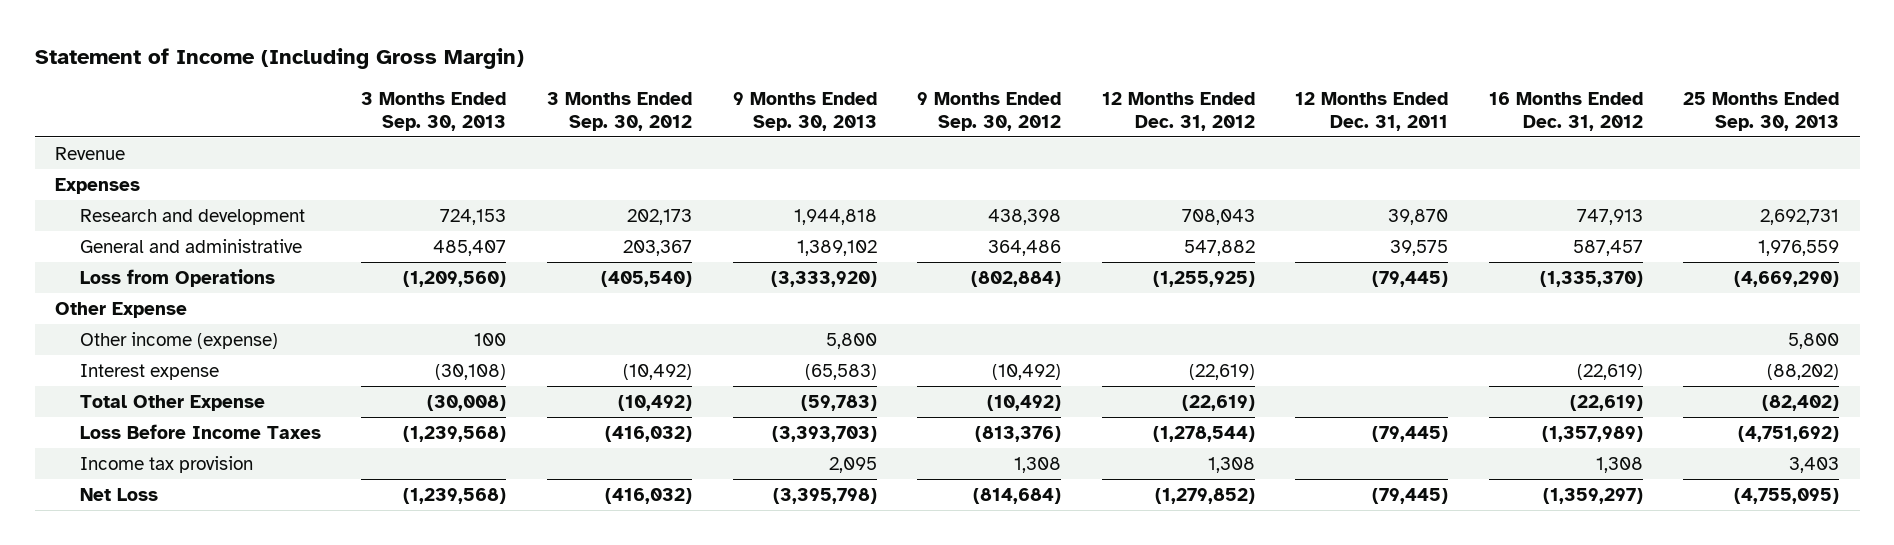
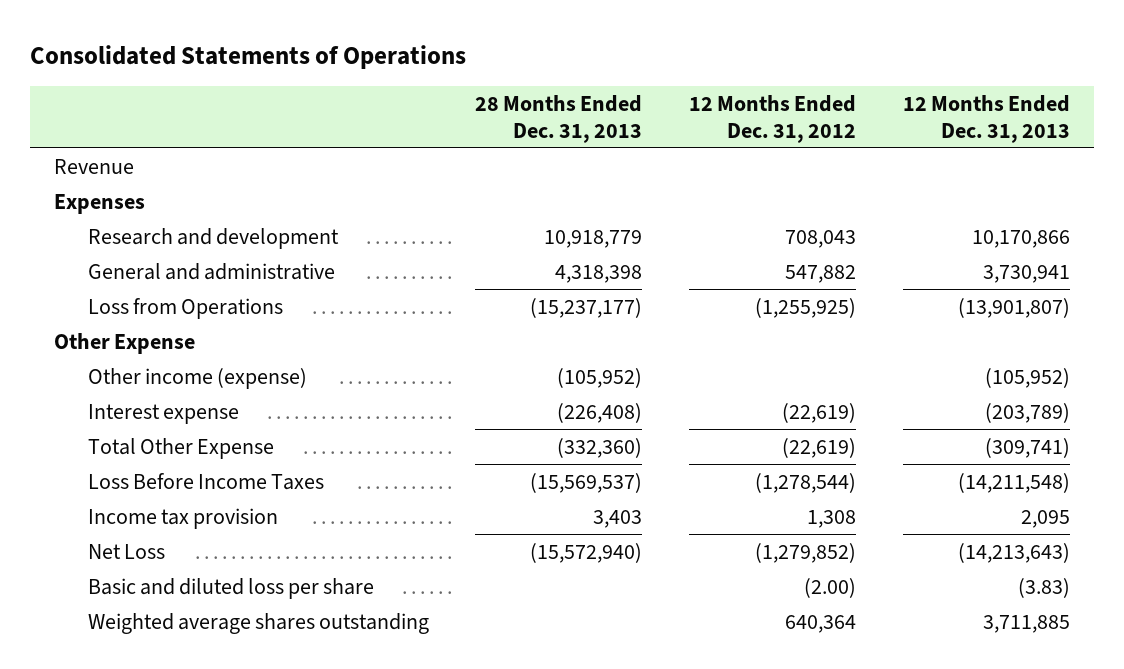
[34,48,524,70] Statement of Income (Including Gross Margin) -> [30,45,467,70] Consolidated Statements of Operations
[361,92,507,132] 3 Months Ended Sep. 30, 2013 -> none
[547,92,693,132] 3 Months Ended Sep. 30, 2012 -> none
[732,92,877,132] 9 Months Ended Sep. 30, 2013 -> none
[917,92,1062,132] 9 Months Ended Sep. 30, 2012 -> none
[1295,92,1449,132] 12 Months Ended Dec. 31, 2011 -> none
[1488,92,1643,132] 16 Months Ended Dec. 31, 2012 -> none
[1683,92,1840,132] 25 Months Ended Sep. 30, 2013 -> none
none -> [475,94,643,143] 28 Months Ended Dec. 31, 2013
none -> [903,94,1071,143] 12 Months Ended Dec. 31, 2013
none -> [87,577,374,599] Basic and diluted loss per share
none -> [87,612,429,634] Weighted average shares outstanding

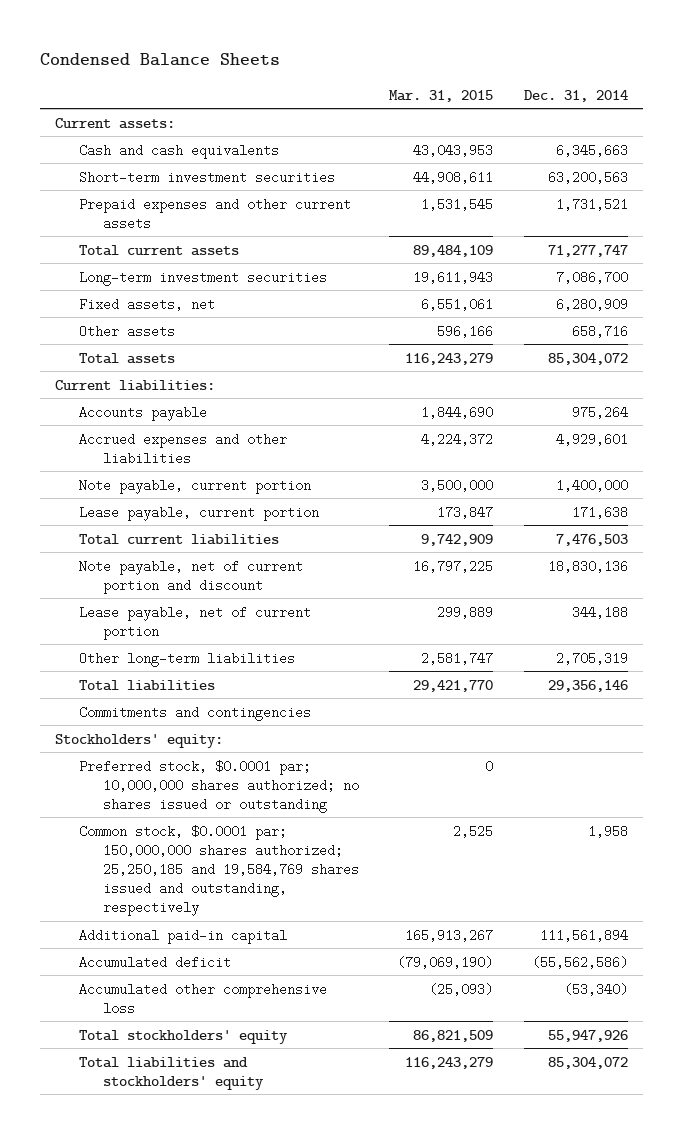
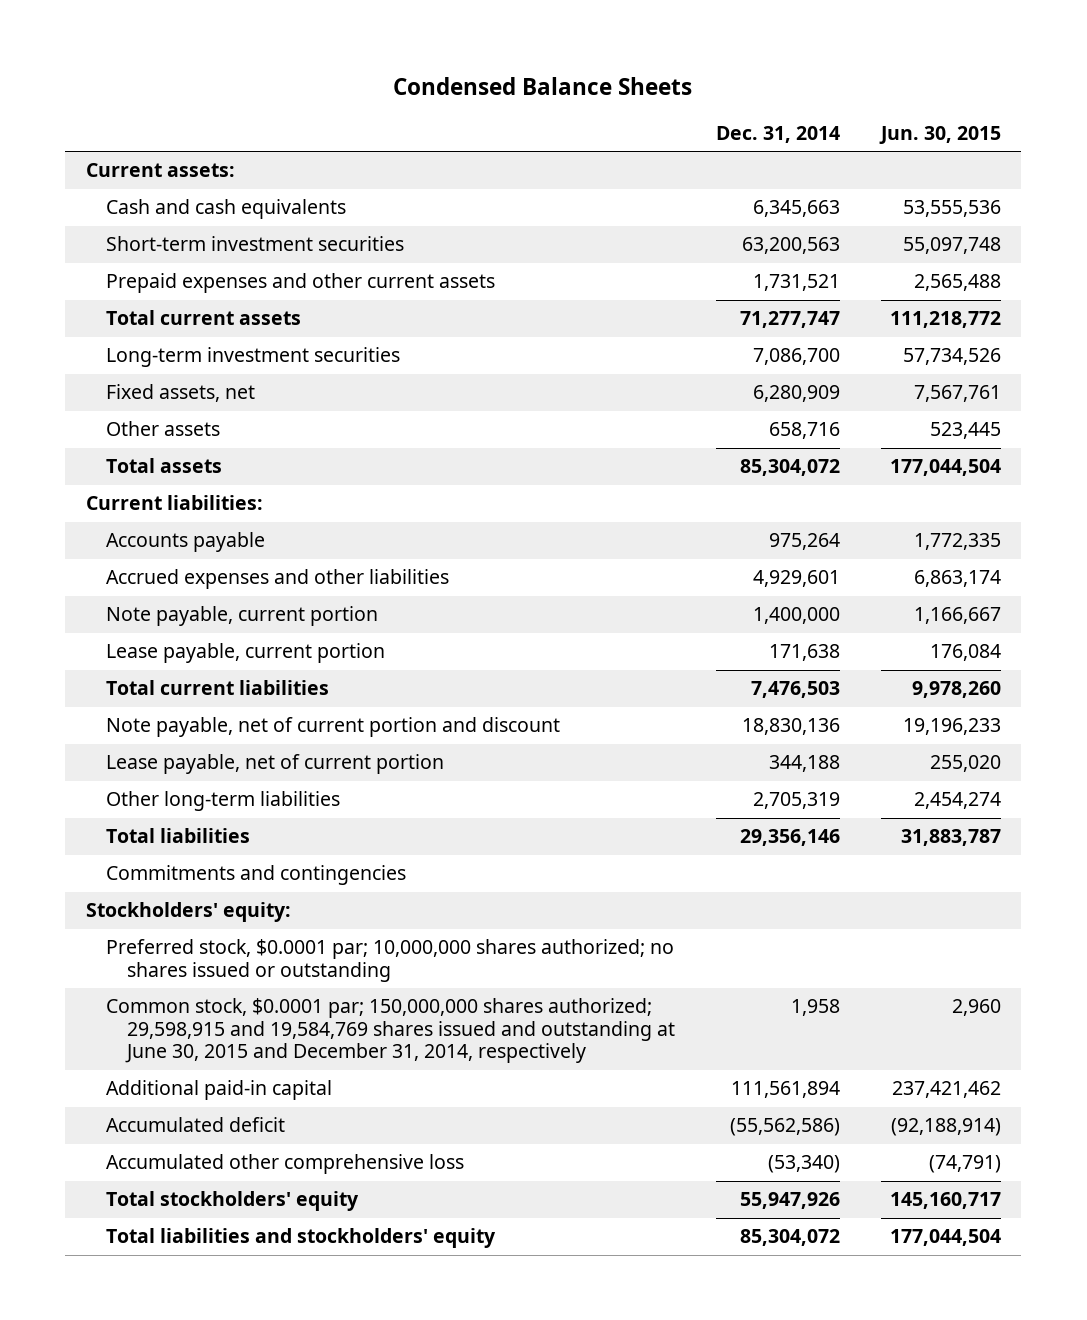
[389,89,494,102] Mar. 31, 2015 -> none
none -> [878,125,1001,144] Jun. 30, 2015
[78,824,359,916] Common stock, $0.0001 par; 150,000,000 shares authorized; 25,250,185 and 19,584,769 shares issued and outstanding, respectively -> [106,998,676,1064] Common stock, $0.0001 par; 150,000,000 shares authorized; 29,598,915 and 19,584,769 shares issued and outstanding at June 30, 2015 and December 31, 2014, respectively

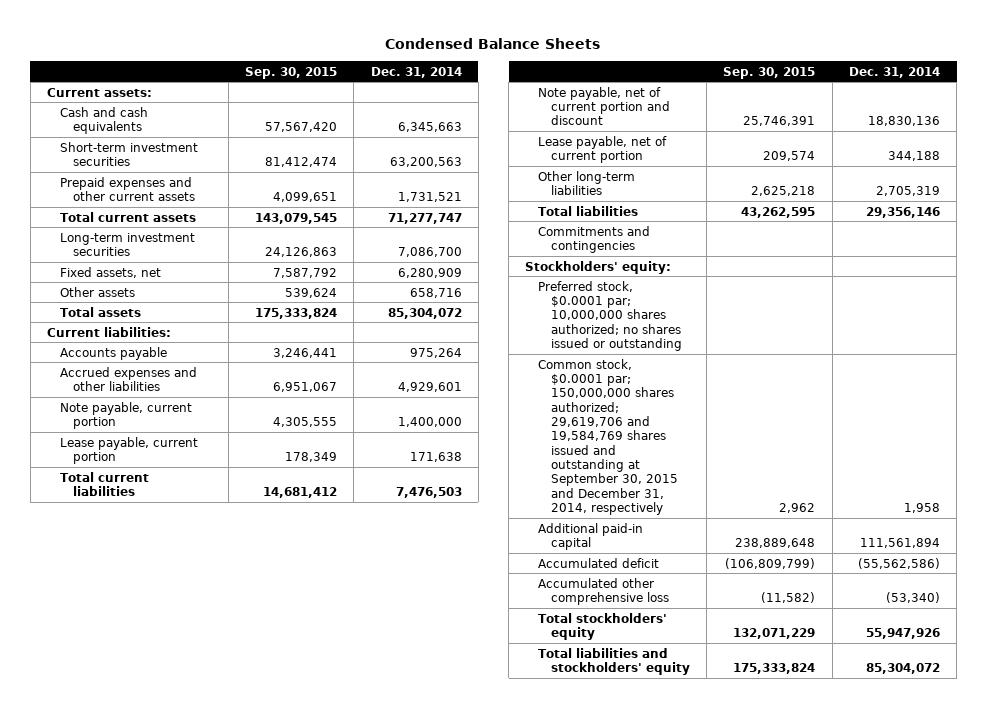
[878,125,1001,144] Jun. 30, 2015 -> none
none -> [245,66,338,79] Sep. 30, 2015
[106,998,676,1064] Common stock, $0.0001 par; 150,000,000 shares authorized; 29,598,915 and 19,584,769 shares issued and outstanding at June 30, 2015 and December 31, 2014, respectively -> [538,358,678,515] Common stock, $0.0001 par; 150,000,000 shares authorized; 29,619,706 and 19,584,769 shares issued and outstanding at September 30, 2015 and December 31, 2014, respectively

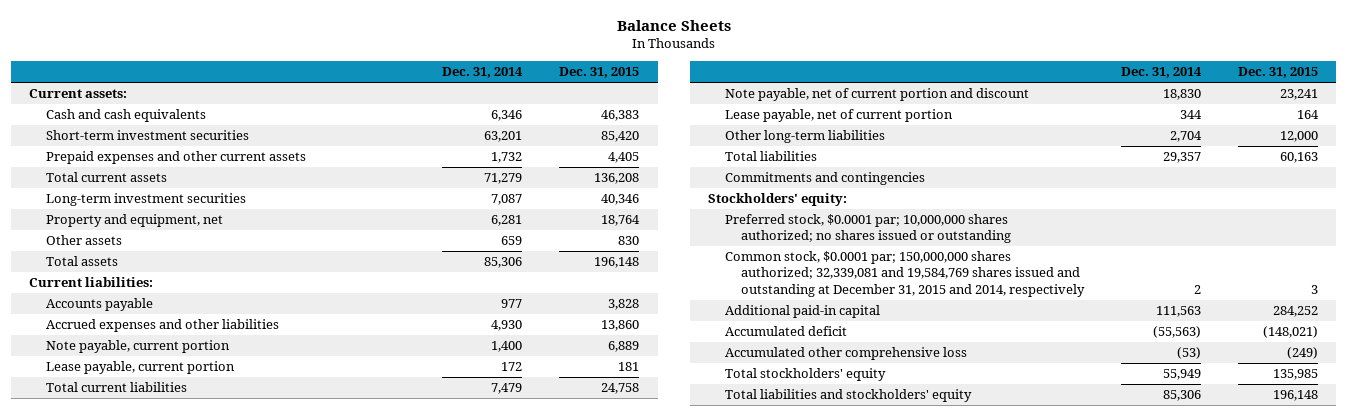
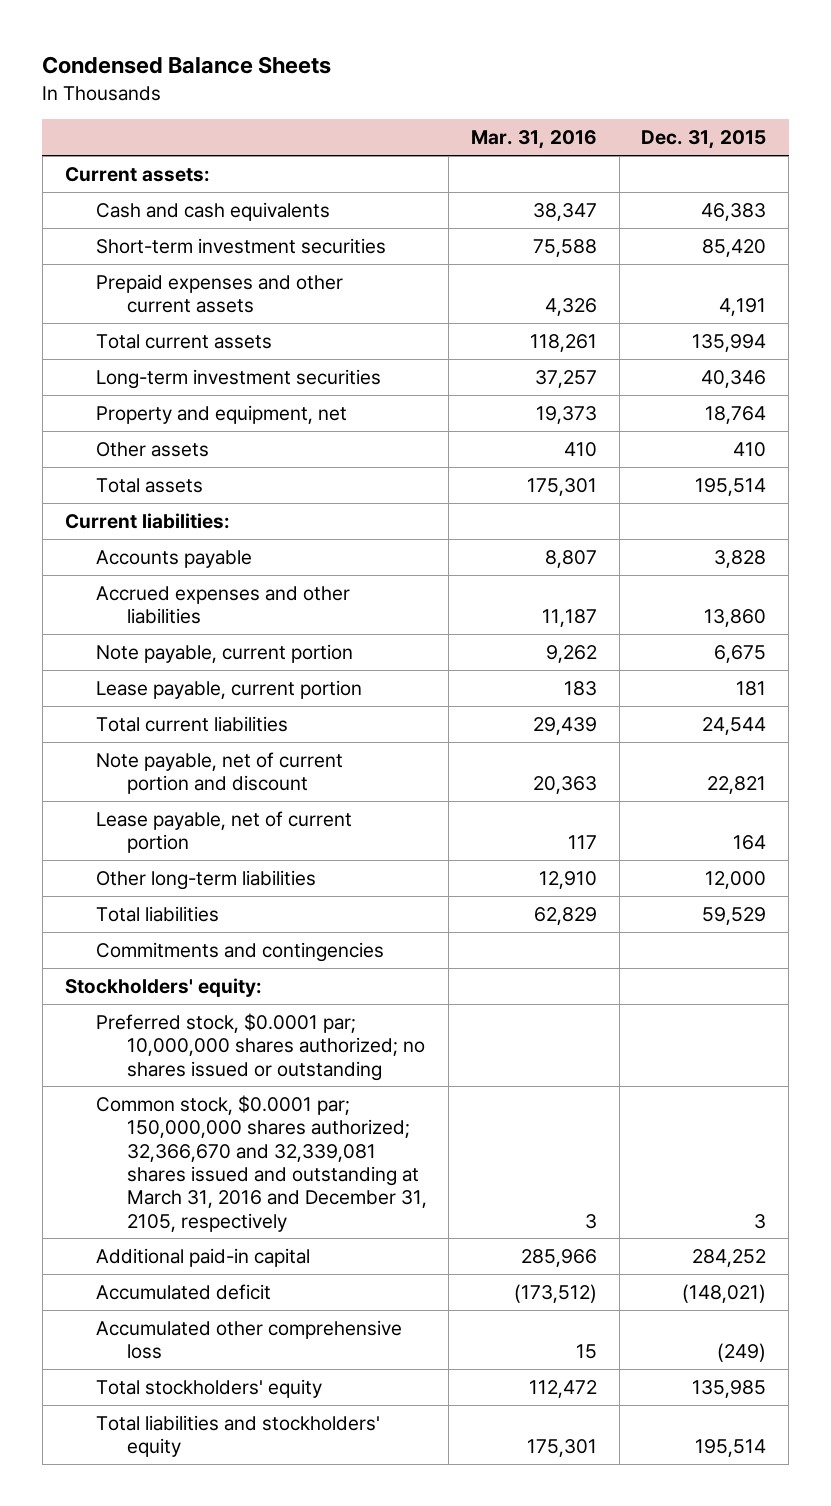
[616,19,731,31] Balance Sheets -> [42,56,332,75] Condensed Balance Sheets
[442,67,524,79] Dec. 31, 2014 -> none
none -> [471,130,598,150] Mar. 31, 2016
[608,152,640,164] 4,405 -> [719,298,767,317] 4,191
[594,173,640,185] 136,208 -> [692,333,767,352] 135,994
[618,236,640,246] 830 -> [733,441,767,457] 410
[594,257,640,269] 196,148 -> [695,477,767,496] 195,514
[608,341,640,353] 6,889 -> [714,644,767,663] 6,675
[601,383,640,395] 24,758 -> [702,716,767,735] 24,544
[1279,89,1318,101] 23,241 -> [707,776,767,795] 22,821
[1279,152,1318,164] 60,163 -> [702,906,767,925] 59,529
[724,251,1086,297] Common stock, $0.0001 par; 150,000,000 shares authorized; 32,339,081 and 19,584,769 shares issued and outstanding at December 31, 2015 and 2014, respectively -> [95,1094,427,1232] Common stock, $0.0001 par; 150,000,000 shares authorized; 32,366,670 and 32,339,081 shares issued and outstanding at March 31, 2016 and December 31, 2105, respectively
[1272,390,1318,402] 196,148 -> [695,1439,767,1458] 195,514

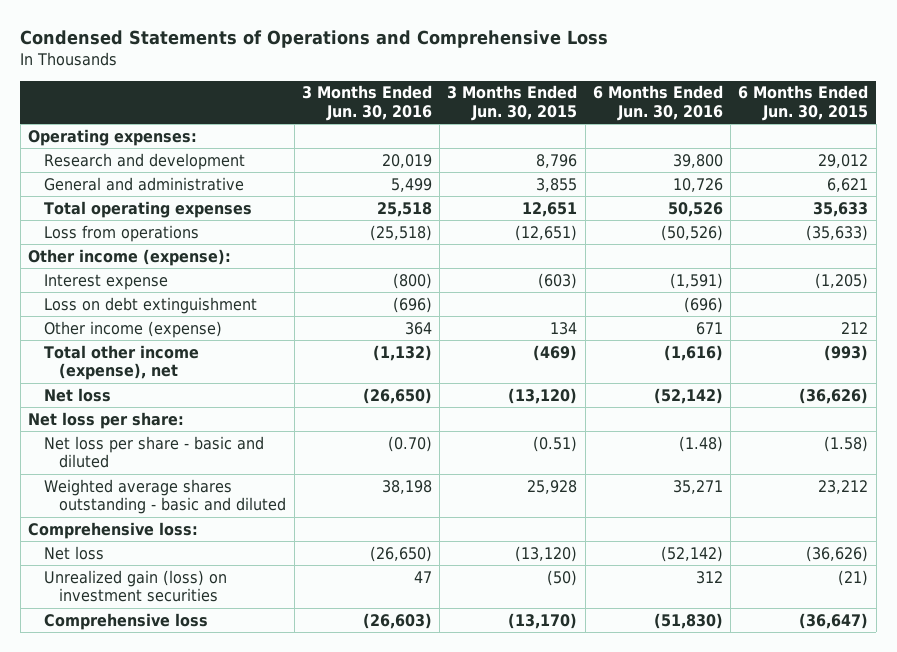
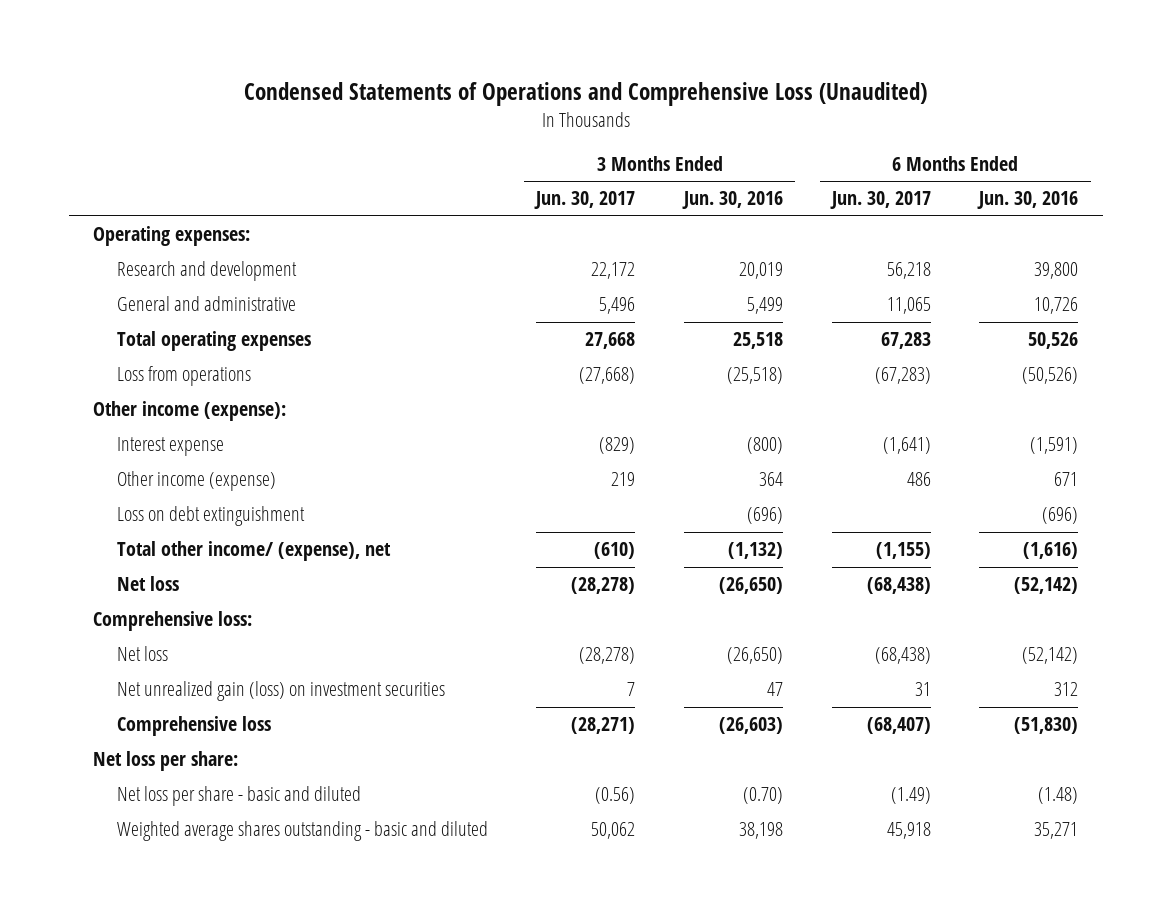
[20,30,609,49] Condensed Statements of Operations and Comprehensive Loss -> [243,81,927,106] Condensed Statements of Operations and Comprehensive Loss (Unaudited)
[447,85,578,121] 3 Months Ended Jun. 30, 2015 -> none
[738,85,869,121] 6 Months Ended Jun. 30, 2015 -> none
none -> [534,191,636,210] Jun. 30, 2017
none -> [829,191,931,210] Jun. 30, 2017
[43,296,257,314] Loss on debt extinguishment -> [116,506,305,527] Loss on debt extinguishment
[43,344,199,381] Total other income (expense), net -> [116,541,391,562] Total other income/ (expense), net
[43,569,227,603] Unrealized gain (loss) on investment securities -> [116,681,445,702] Net unrealized gain (loss) on investment securities
[28,411,185,429] Net loss per share: -> [92,751,238,772] Net loss per share:
[43,435,264,469] Net loss per share - basic and diluted -> [116,786,361,807] Net loss per share - basic and diluted
[43,478,287,515] Weighted average shares outstanding - basic and diluted -> [116,821,488,842] Weighted average shares outstanding - basic and diluted

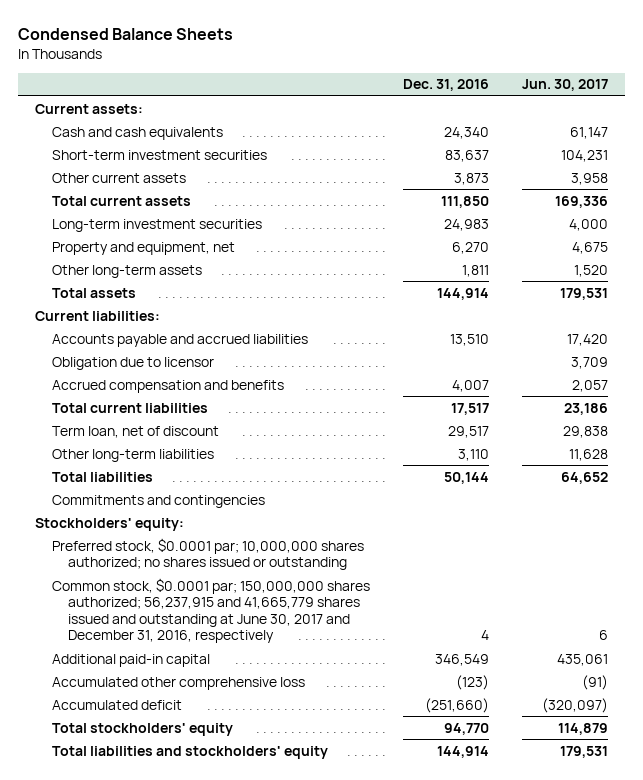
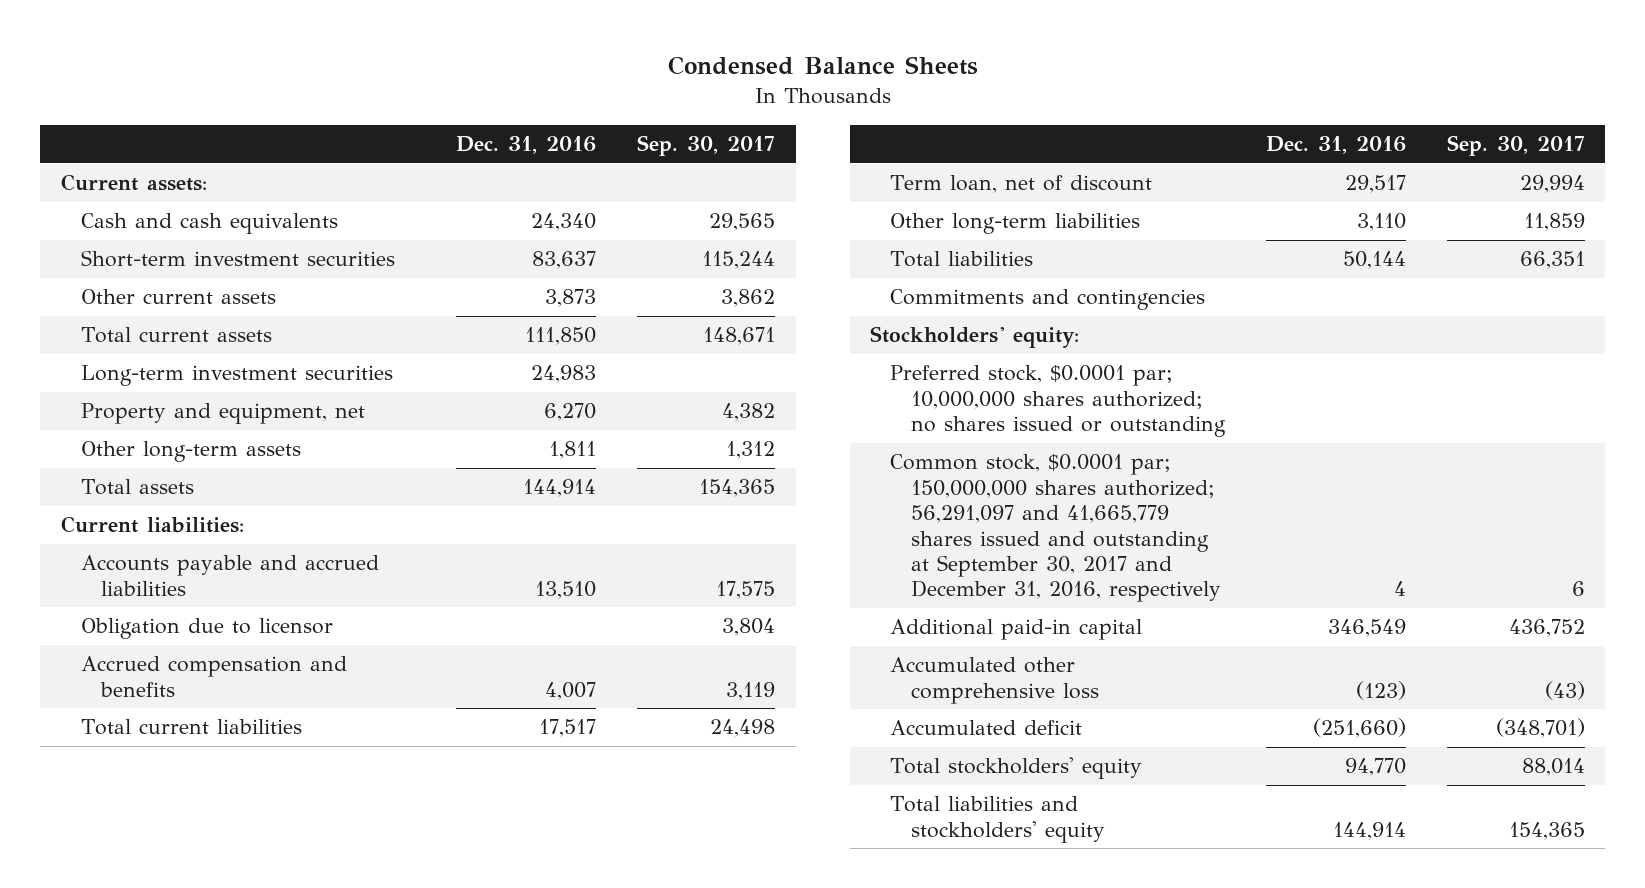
[522,79,609,92] Jun. 30, 2017 -> none
none -> [637,135,776,157] Sep. 30, 2017
[51,577,370,644] Common stock, $0.0001 par; 150,000,000 shares authorized; 56,237,915 and 41,665,779 shares issued and outstanding at June 30, 2017 and December 31, 2016, respectively -> [890,454,1221,603] Common stock, $0.0001 par; 150,000,000 shares authorized; 56,291,097 and 41,665,779 shares issued and outstanding at September 30, 2017 and December 31, 2016, respectively

